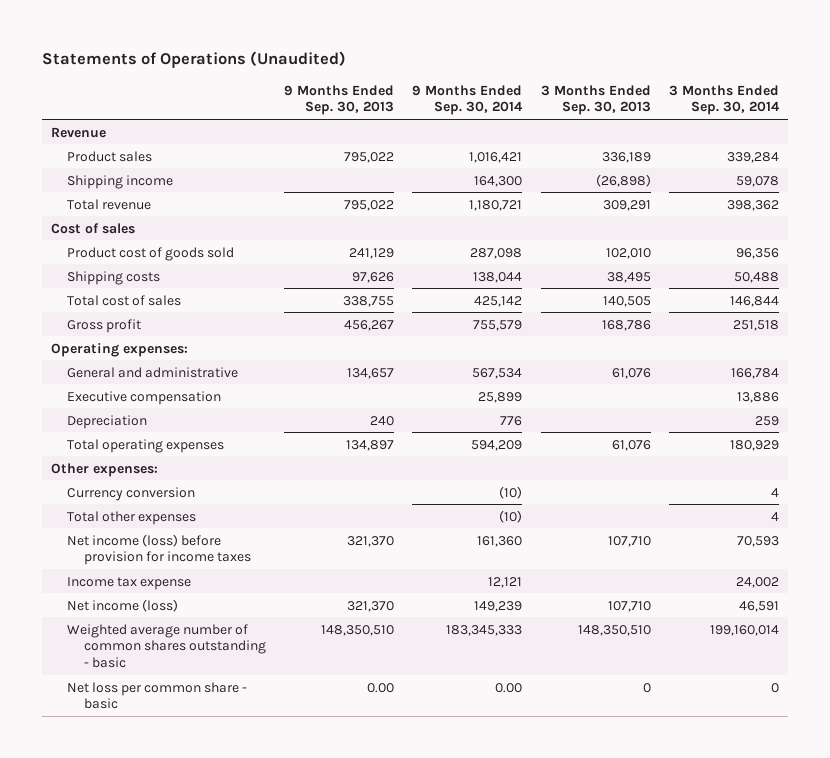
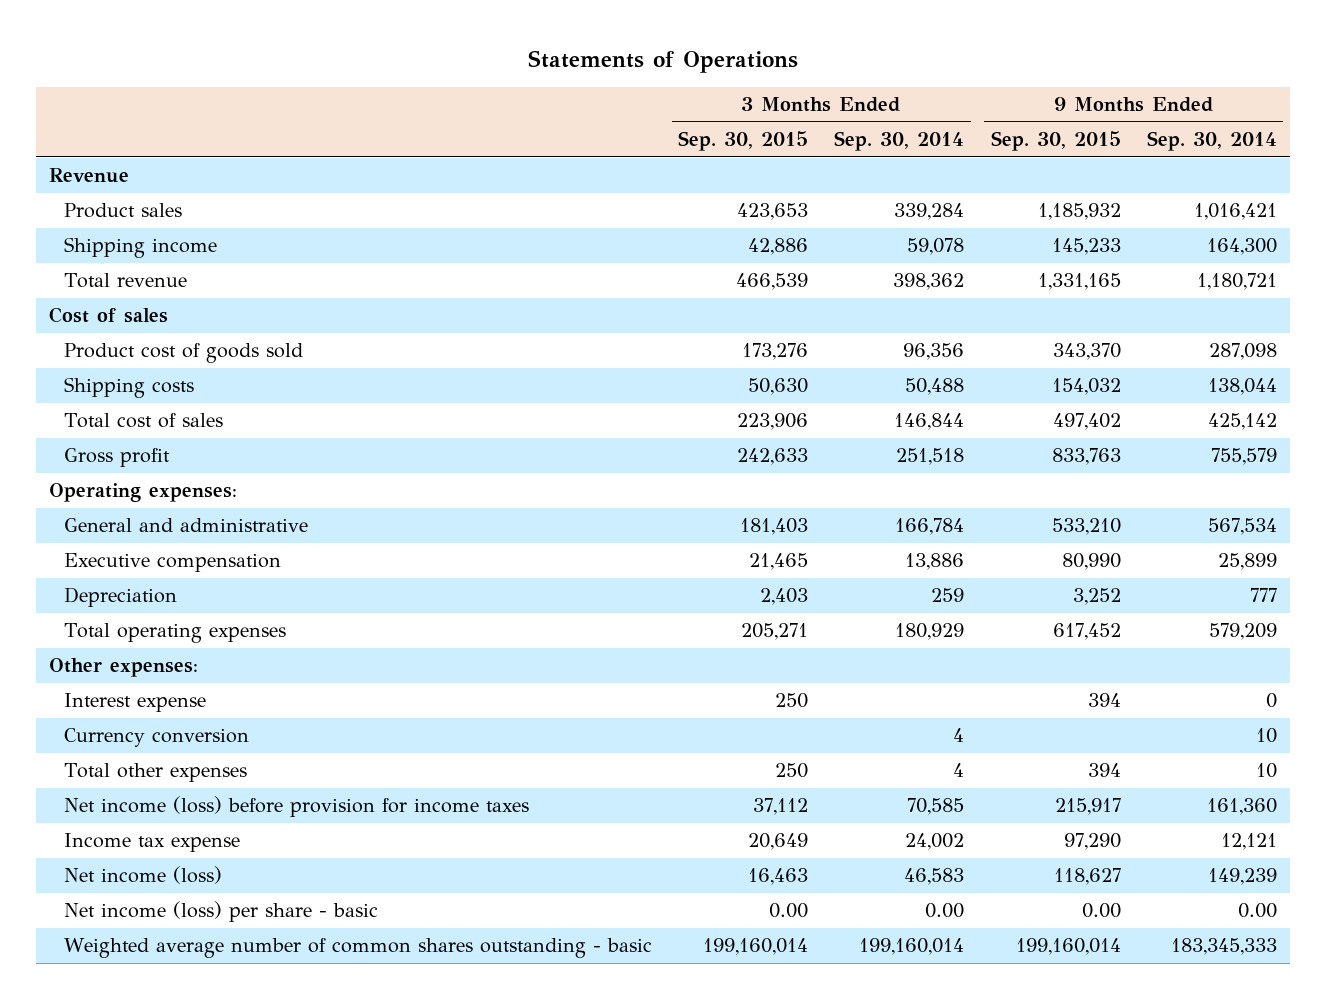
[41,50,346,68] Statements of Operations (Unaudited) -> [527,50,798,74] Statements of Operations
[283,84,394,116] 9 Months Ended Sep. 30, 2013 -> none
[540,84,651,116] 3 Months Ended Sep. 30, 2013 -> none
none -> [678,131,809,152] Sep. 30, 2015
none -> [990,131,1121,152] Sep. 30, 2015
[500,415,523,426] 776 -> [1249,588,1277,603] 777
[471,439,523,451] 594,209 -> [1208,623,1277,641] 579,209
none -> [63,693,206,713] Interest expense
[499,485,523,499] (10) -> [1255,728,1277,744] 10
[499,509,523,523] (10) -> [1255,763,1277,779] 10
[736,535,779,547] 70,593 -> [907,798,965,816] 70,585
[738,600,779,612] 46,591 -> [904,868,965,886] 46,583
none -> [63,901,378,923] Net income (loss) per share - basic
[67,681,248,710] Net loss per common share - basic -> none

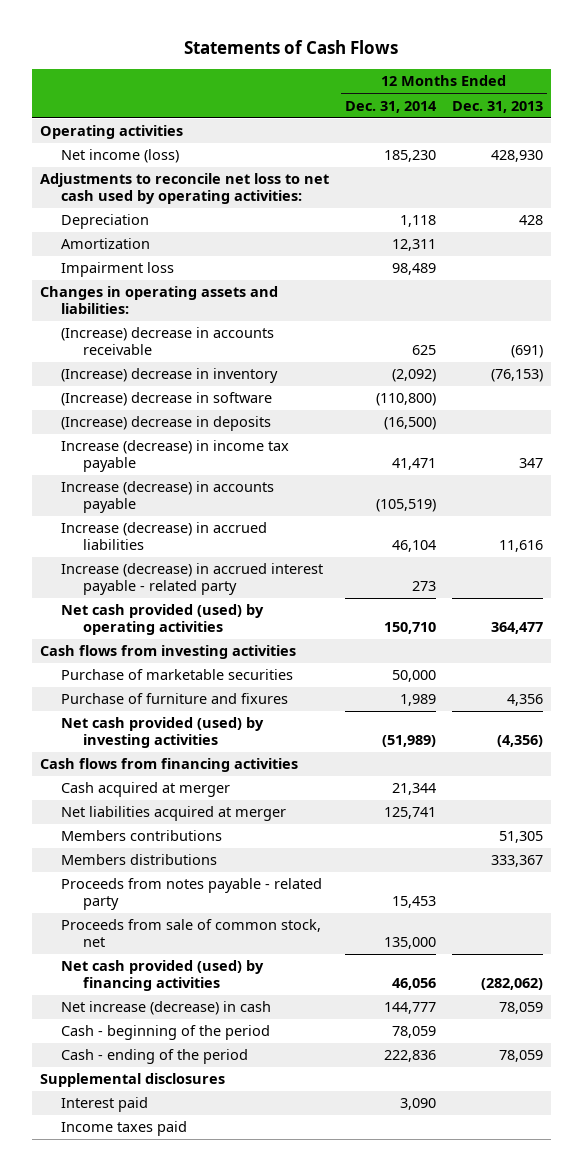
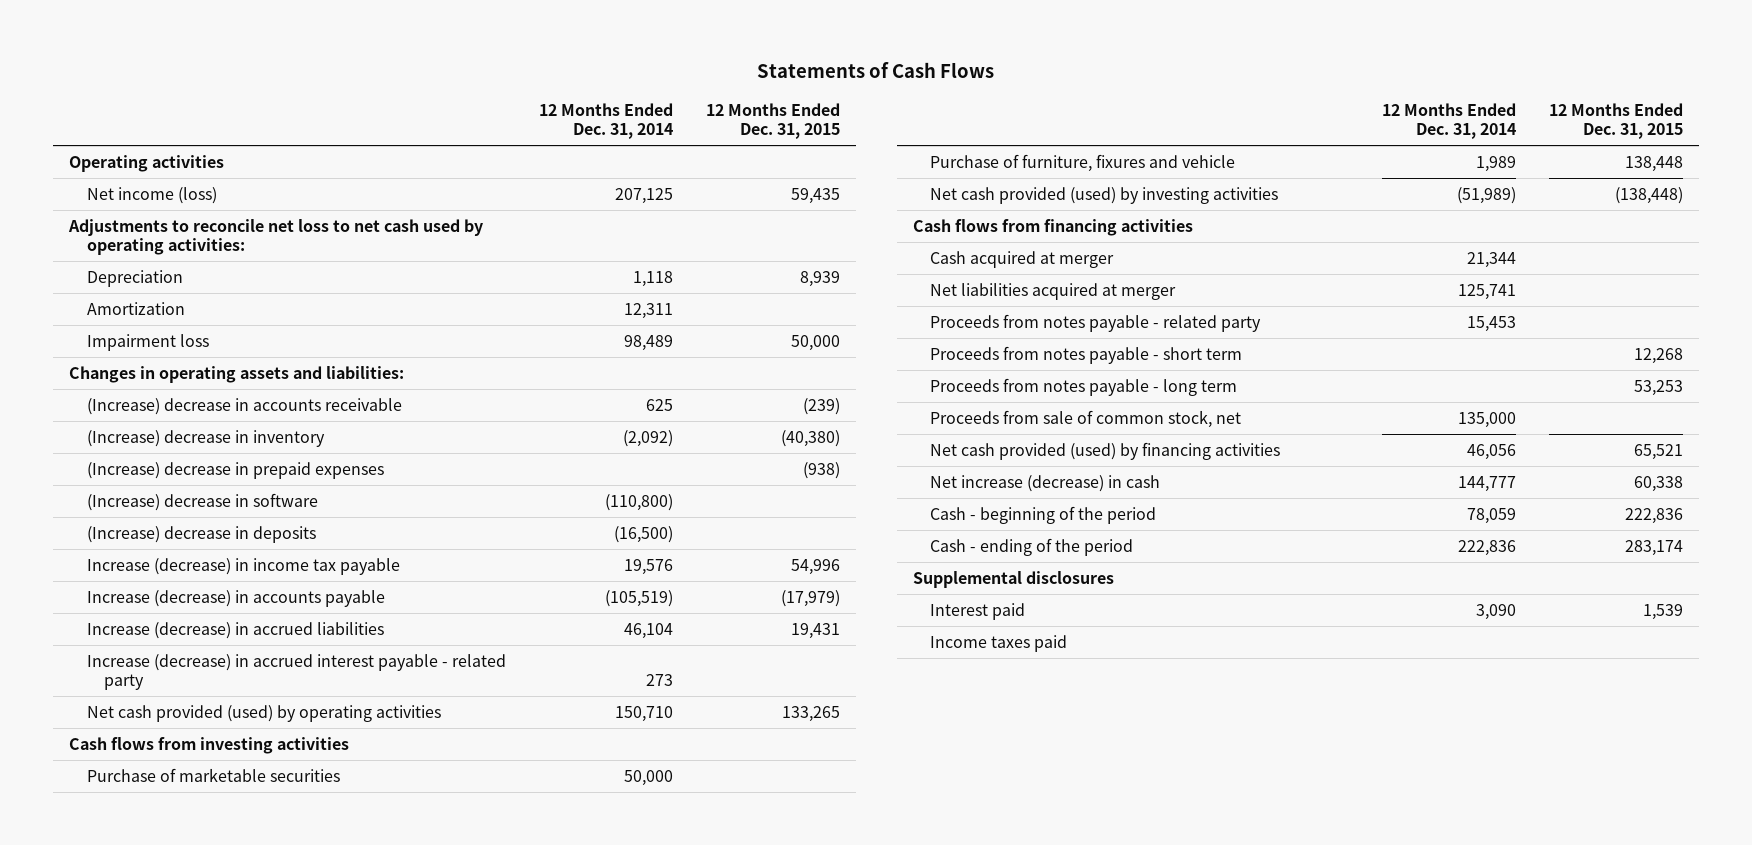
[451,100,543,113] Dec. 31, 2013 -> none
none -> [705,103,840,140] 12 Months Ended Dec. 31, 2015
[383,150,436,163] 185,230 -> [614,187,673,204] 207,125
none -> [86,461,384,479] (Increase) decrease in prepaid expenses
[391,458,436,471] 41,471 -> [623,558,673,575] 19,576
[61,693,289,705] Purchase of furniture and fixures -> [930,153,1236,172] Purchase of furniture, fixures and vehicle
[61,830,223,842] Members contributions -> none
[61,854,218,866] Members distributions -> none
none -> [930,345,1243,364] Proceeds from notes payable - short term
none -> [930,377,1238,396] Proceeds from notes payable - long term

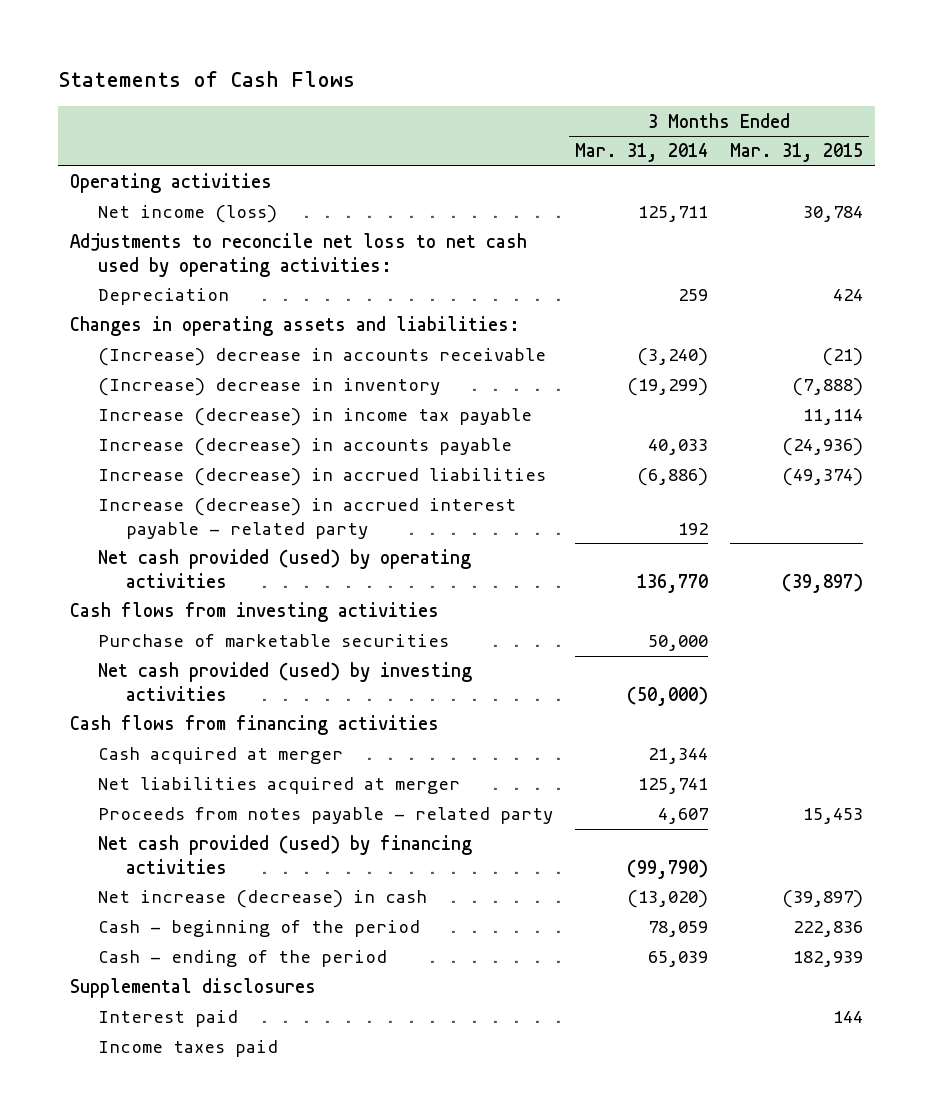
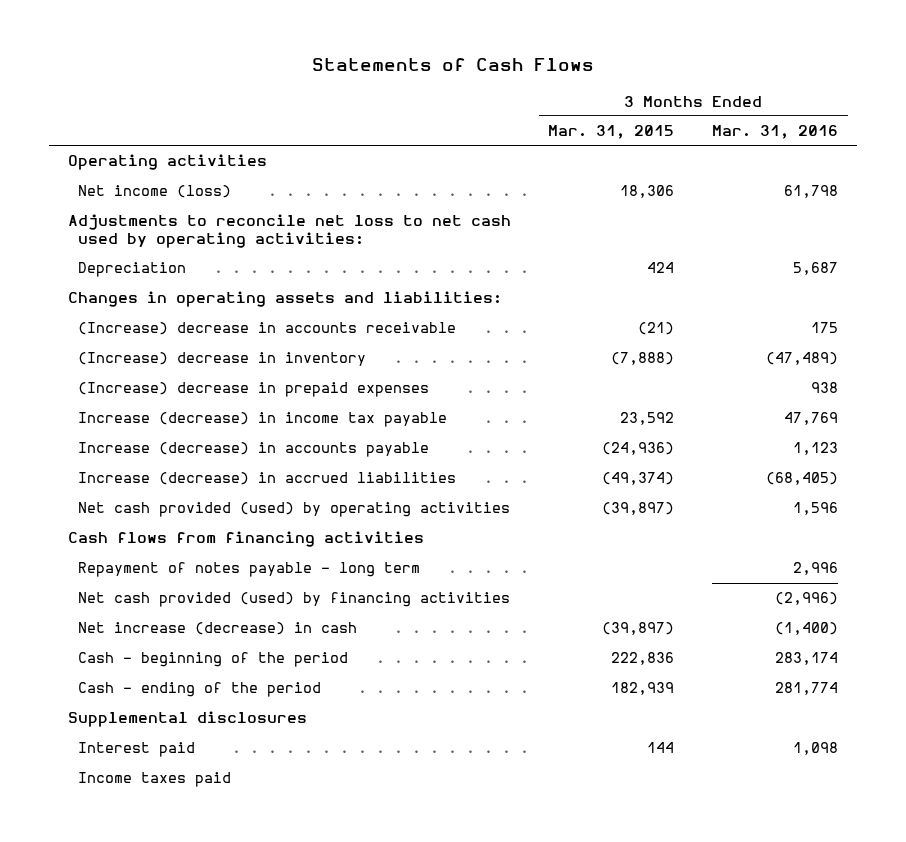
[575,143,709,163] Mar. 31, 2014 -> none
none -> [712,125,839,140] Mar. 31, 2016
[803,206,864,223] 30,784 -> [620,185,675,199] 18,306
none -> [77,382,429,398] (Increase) decrease in prepaid expenses
[803,409,864,426] 11,114 -> [620,412,675,426] 23,592
[97,498,516,539] Increase (decrease) in accrued interest payable - related party -> none
[69,602,439,623] Cash flows from investing activities -> none
[97,634,449,648] Purchase of marketable securities -> none
[97,662,472,701] Net cash provided (used) by investing activities -> none
[97,747,343,765] Cash acquired at merger -> none
[97,777,460,795] Net liabilities acquired at merger -> none
[97,807,553,825] Proceeds from notes payable - related party -> none
none -> [77,562,420,578] Repayment of notes payable - long term

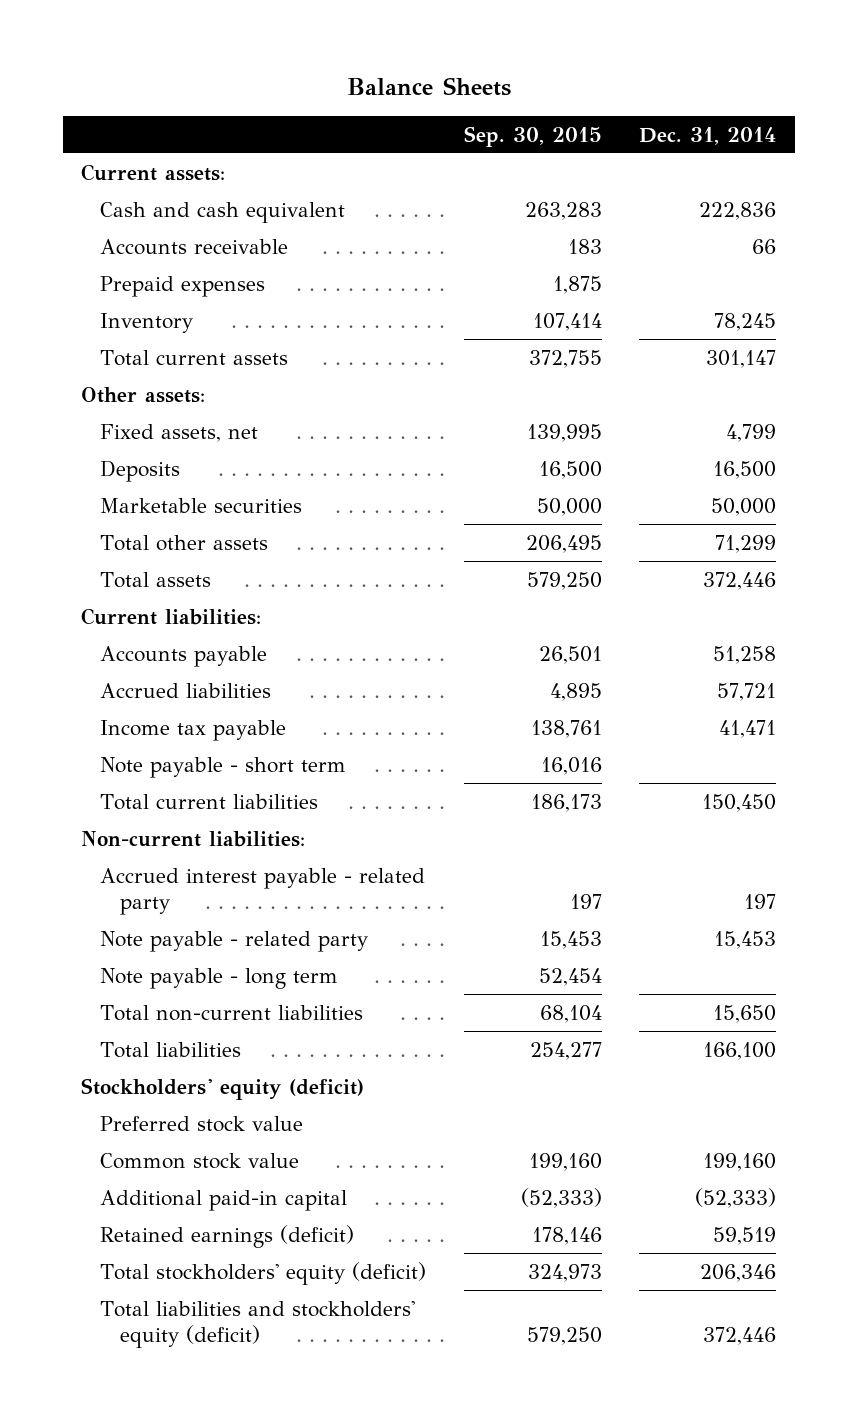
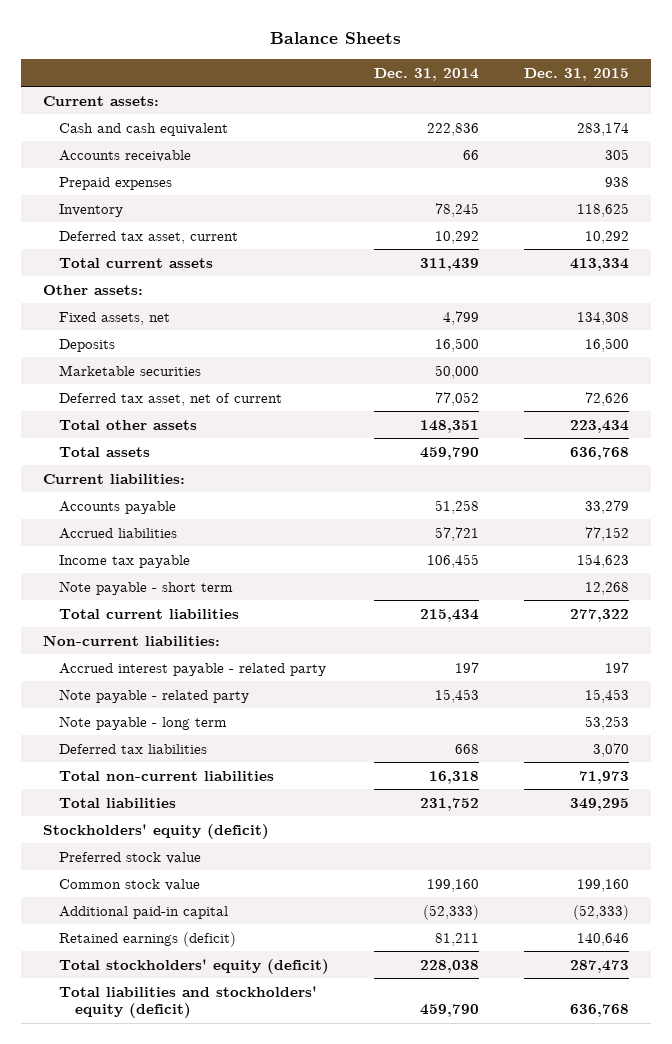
[463,125,602,147] Sep. 30, 2015 -> none
none -> [523,67,629,81] Dec. 31, 2015
none -> [59,230,239,244] Deferred tax asset, current
[706,349,777,368] 301,147 -> [419,257,479,271] 311,439
none -> [59,392,283,406] Deferred tax asset, net of current
[715,534,777,553] 71,299 -> [419,419,479,433] 148,351
[703,571,777,590] 372,446 -> [419,446,479,460] 459,790
[719,719,777,738] 41,471 -> [426,553,479,568] 106,455
[702,793,777,812] 150,450 -> [419,608,479,622] 215,434
none -> [59,743,208,754] Deferred tax liabilities
[713,1004,777,1023] 15,650 -> [428,770,479,784] 16,318
[703,1041,777,1060] 166,100 -> [419,797,479,811] 231,752
[713,1226,777,1245] 59,519 -> [434,932,479,946] 81,211
[700,1263,777,1282] 206,346 -> [419,959,479,973] 228,038
[703,1327,777,1346] 372,446 -> [419,1004,479,1018] 459,790

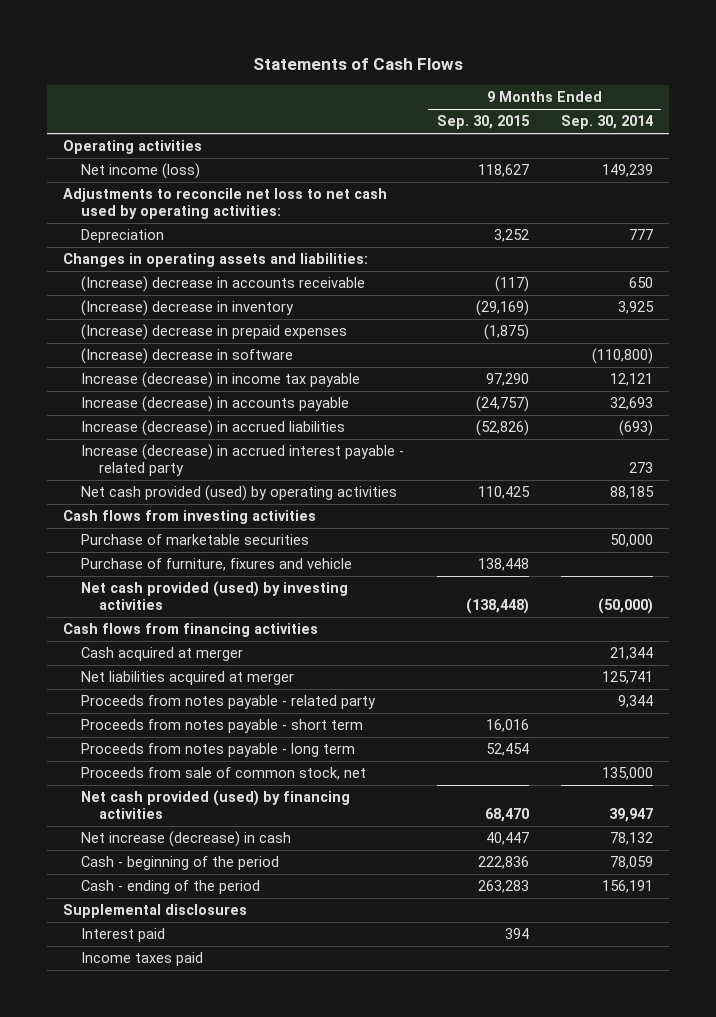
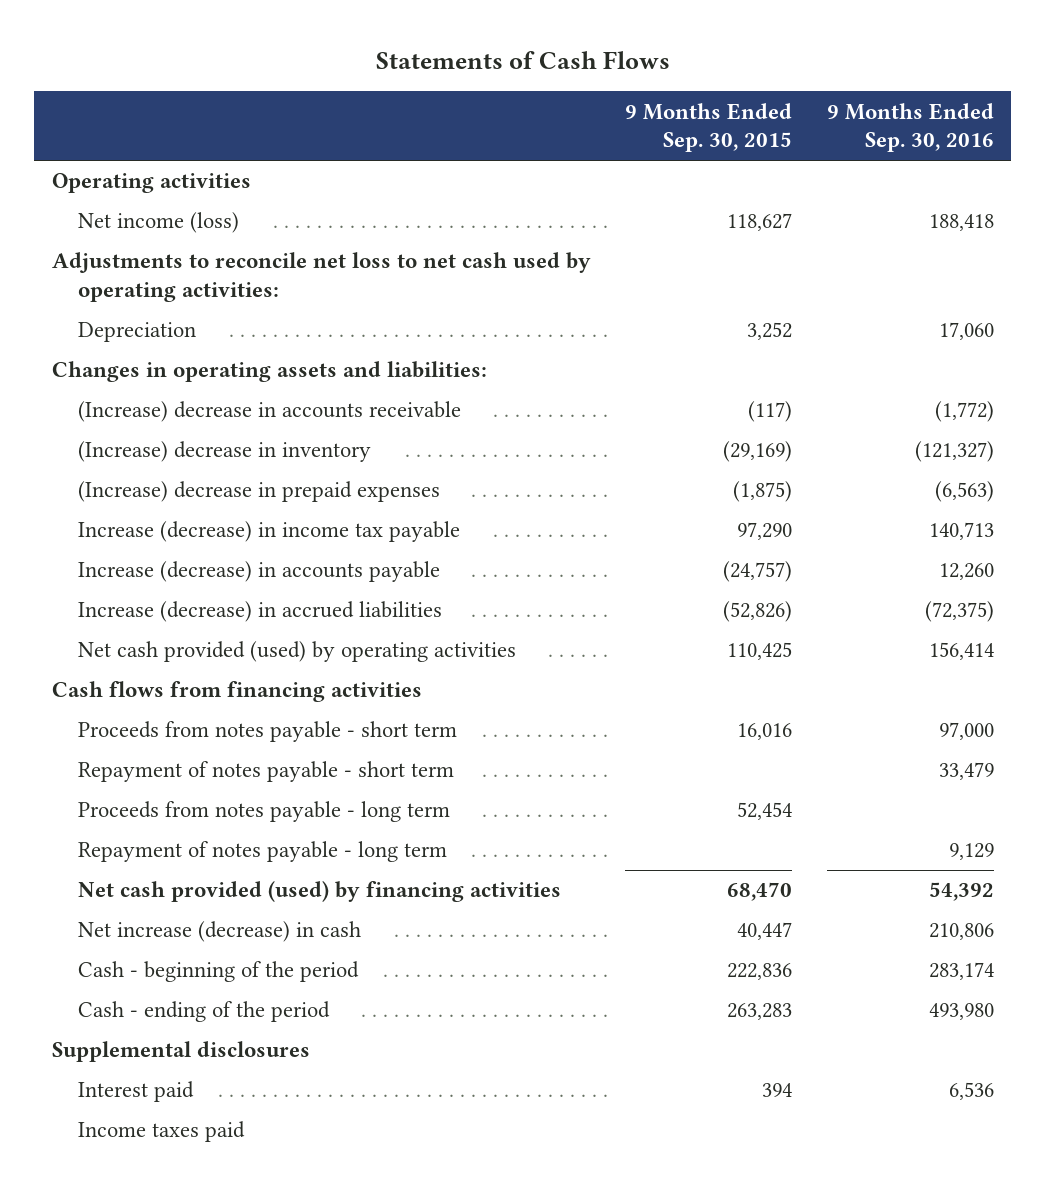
[560,115,653,130] Sep. 30, 2014 -> none
none -> [826,102,994,153] 9 Months Ended Sep. 30, 2016
[81,348,294,365] (Increase) decrease in software -> none
[81,444,405,477] Increase (decrease) in accrued interest payable - related party -> none
[63,510,317,525] Cash flows from investing activities -> none
[81,534,310,546] Purchase of marketable securities -> none
[81,558,353,572] Purchase of furniture, fixures and vehicle -> none
[81,581,349,611] Net cash provided (used) by investing activities -> none
[81,647,244,662] Cash acquired at merger -> none
[81,671,295,686] Net liabilities acquired at merger -> none
[81,695,377,710] Proceeds from notes payable - related party -> none
none -> [78,761,455,783] Repayment of notes payable - short term
[81,767,367,781] Proceeds from sale of common stock, net -> none
none -> [78,841,448,863] Repayment of notes payable - long term

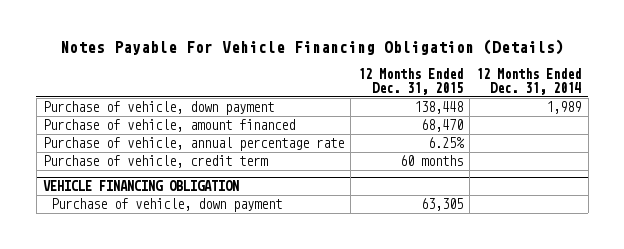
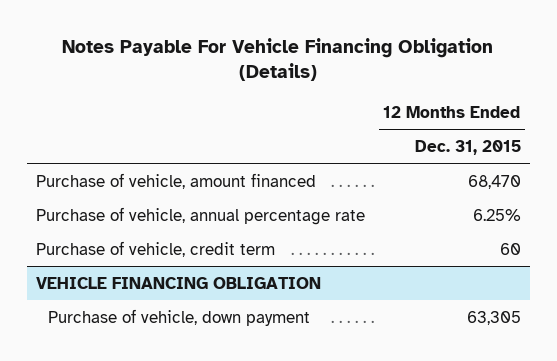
[476,67,582,96] 12 Months Ended Dec. 31, 2014 -> none
[42,101,274,116] Purchase of vehicle, down payment -> none
[399,155,463,167] 60 months -> [499,242,521,255] 60

